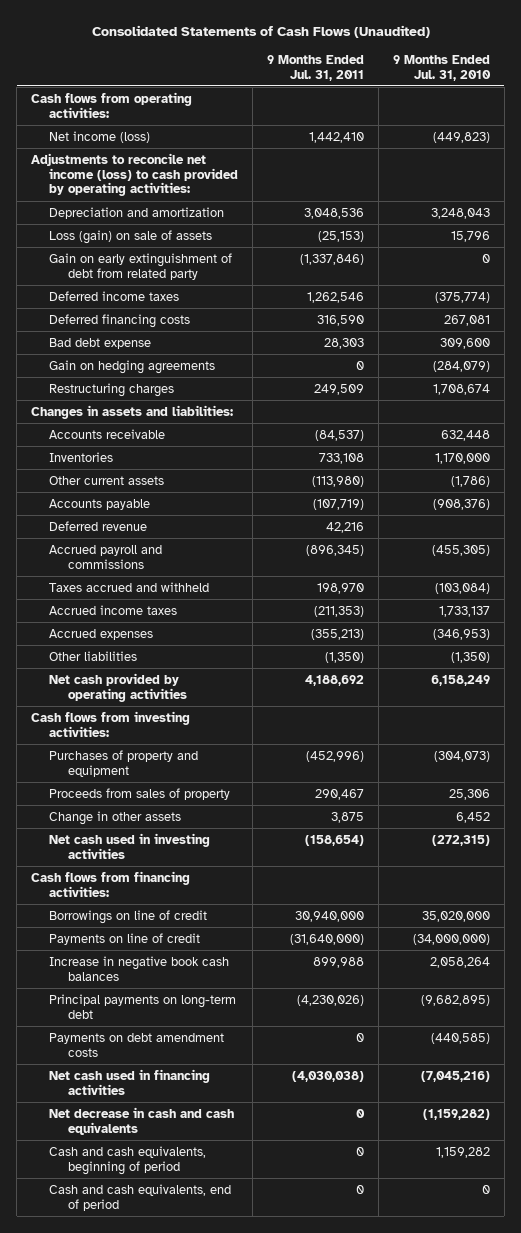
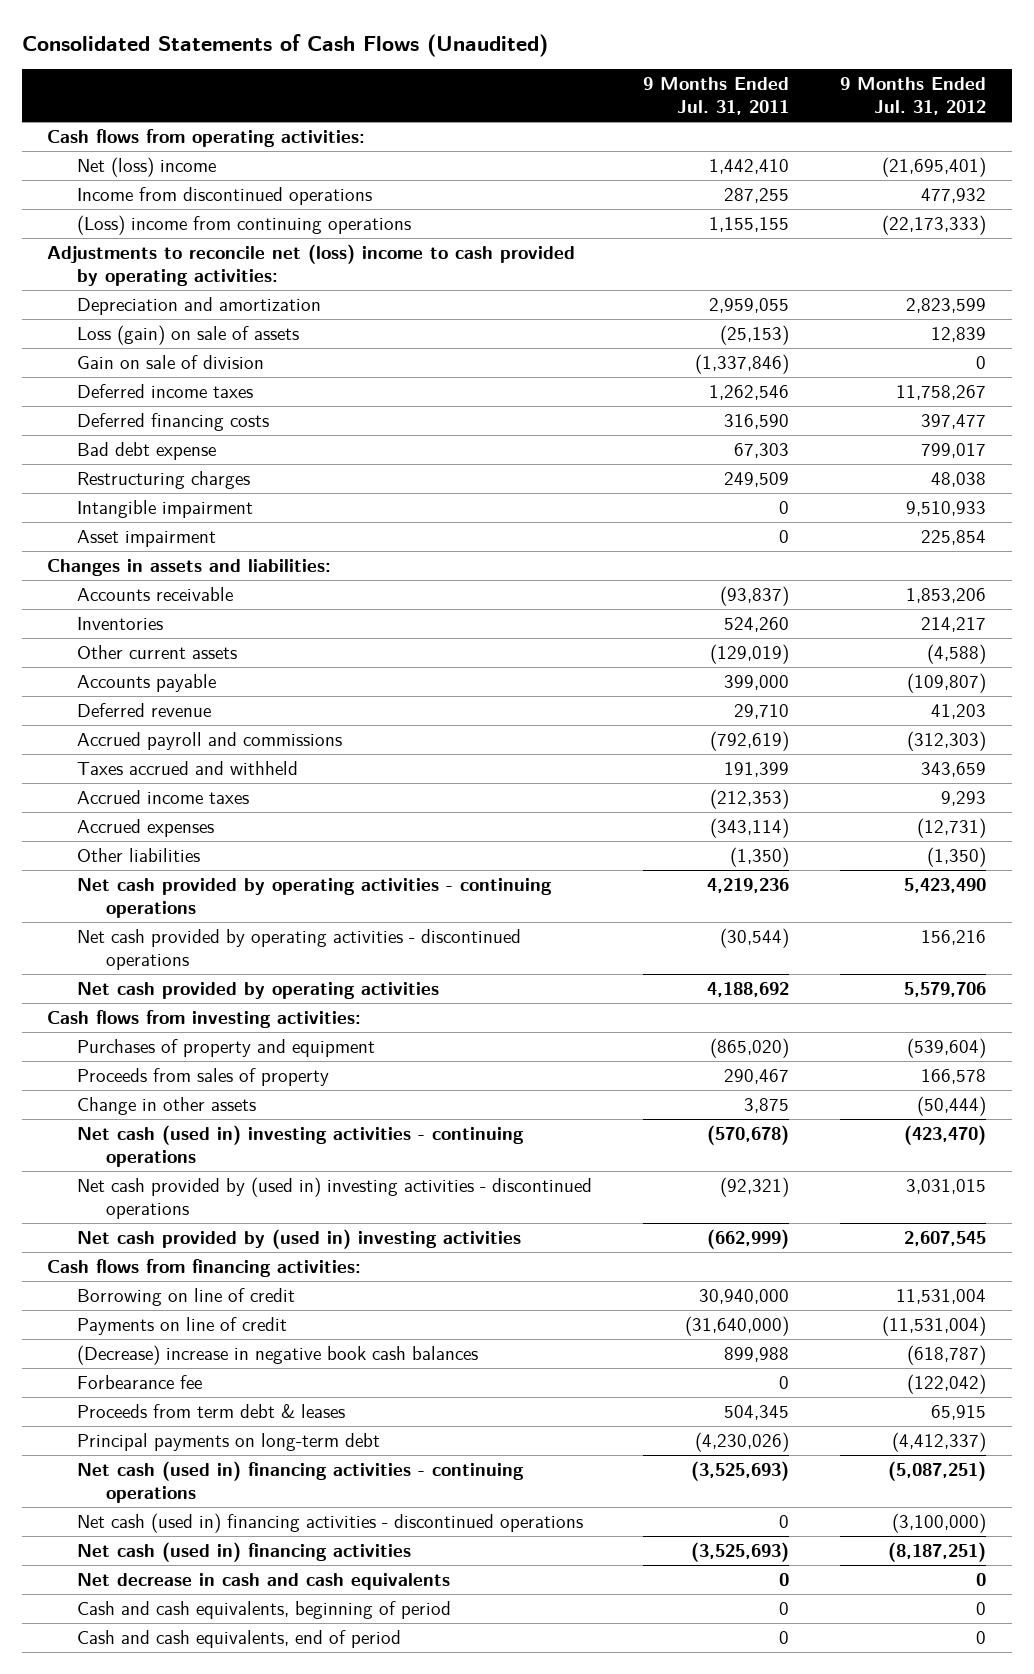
[392,54,491,81] 9 Months Ended Jul. 31, 2010 -> none
none -> [840,77,987,116] 9 Months Ended Jul. 31, 2012
[49,130,151,143] Net income (loss) -> [76,156,216,177] Net (loss) income
none -> [76,186,372,205] Income from discontinued operations
none -> [76,214,411,235] (Loss) income from continuing operations
[31,152,239,197] Adjustments to reconcile net income (loss) to cash provided by operating activities: -> [47,243,576,286] Adjustments to reconcile net (loss) income to cash provided by operating activities:
[304,207,365,219] 3,048,536 -> [708,297,789,313] 2,959,055
[49,252,233,280] Gain on early extinguishment of debt from related party -> [76,354,264,369] Gain on sale of division
[49,359,216,374] Gain on hedging agreements -> none
[324,337,365,349] 28,303 -> [733,442,789,458] 67,303
none -> [76,499,253,518] Intangible impairment
none -> [76,529,216,547] Asset impairment
[315,429,365,441] (84,537) -> [719,585,789,606] (93,837)
[319,452,365,464] 733,108 -> [723,616,789,632] 524,260
[312,475,365,487] (113,980) -> [709,643,789,664] (129,019)
[313,498,365,510] (107,719) -> [723,674,789,690] 399,000
[326,521,365,533] 42,216 -> [733,703,789,719] 29,710
[306,544,365,556] (896,345) -> [709,730,789,751] (792,619)
[317,582,365,594] 198,970 -> [723,761,789,777] 191,399
[314,605,365,617] (211,353) -> [709,788,789,809] (212,353)
[311,628,365,640] (355,213) -> [709,817,789,838] (343,114)
none -> [76,877,552,918] Net cash provided by operating activities - continuing operations
none -> [76,928,521,970] Net cash provided by operating activities - discontinued operations
[306,750,365,762] (452,996) -> [709,1037,789,1058] (865,020)
none -> [76,1124,524,1167] Net cash (used in) investing activities - continuing operations
none -> [76,1176,592,1219] Net cash provided by (used in) investing activities - discontinued operations
[49,832,211,859] Net cash used in investing activities -> [76,1228,521,1249] Net cash provided by (used in) investing activities
[305,834,365,846] (158,654) -> [706,1228,789,1249] (662,999)
[49,909,208,924] Borrowings on line of credit -> [76,1287,295,1306] Borrowing on line of credit
[49,955,230,981] Increase in negative book cash balances -> [76,1344,478,1365] (Decrease) increase in negative book cash balances
none -> [76,1374,202,1389] Forbearance fee
none -> [76,1403,345,1418] Proceeds from term debt & leases
[49,1032,225,1057] Payments on debt amendment costs -> none
none -> [76,1460,524,1503] Net cash (used in) financing activities - continuing operations
none -> [76,1512,583,1533] Net cash (used in) financing activities - discontinued operations
[49,1068,211,1095] Net cash used in financing activities -> [76,1541,411,1562] Net cash (used in) financing activities
[292,1070,365,1082] (4,030,038) -> [690,1541,789,1562] (3,525,693)

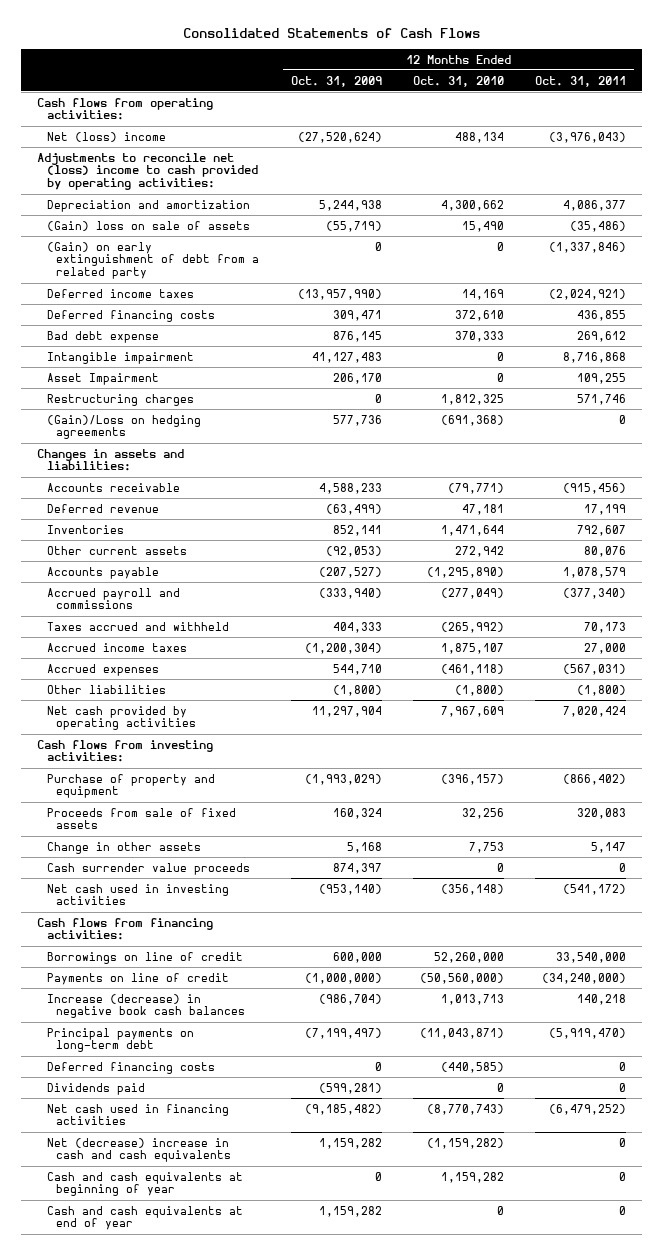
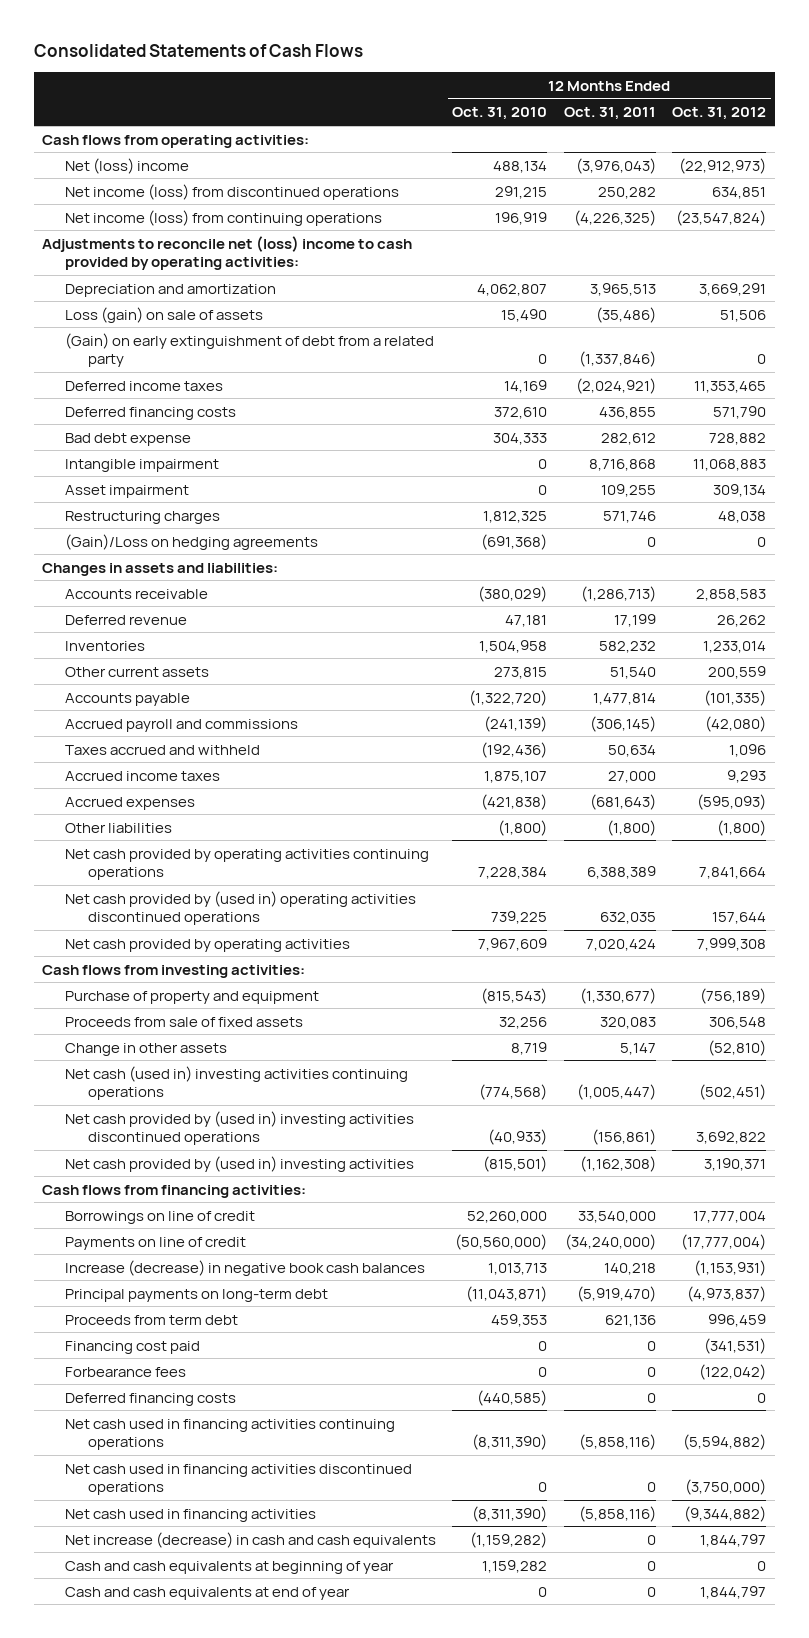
[290,75,382,87] Oct. 31, 2009 -> none
none -> [672,107,767,121] Oct. 31, 2012
none -> [64,183,399,200] Net income (loss) from discontinued operations
none -> [64,209,382,226] Net income (loss) from continuing operations
[441,199,505,211] 4,300,662 -> [477,283,548,296] 4,062,807
[563,199,627,211] 4,086,377 -> [589,282,656,296] 3,965,513
[46,220,250,231] (Gain) loss on sale of assets -> [64,306,263,323] Loss (gain) on sale of assets
[455,330,505,342] 370,333 -> [493,432,548,445] 304,333
[577,330,627,342] 269,612 -> [600,432,656,445] 282,612
[46,372,159,385] Asset Impairment -> [64,484,189,498] Asset impairment
[448,482,505,494] (79,771) -> [478,585,548,602] (380,029)
[563,482,627,494] (915,456) -> [580,585,656,602] (1,286,713)
[441,524,505,536] 1,471,644 -> [479,639,548,653] 1,504,958
[577,524,627,536] 792,607 -> [598,640,656,653] 582,232
[455,545,505,557] 272,942 -> [494,666,548,679] 273,815
[584,545,627,557] 80,076 -> [609,666,656,679] 51,540
[427,566,505,578] (1,295,890) -> [469,689,548,706] (1,322,720)
[563,566,627,578] 1,078,579 -> [592,692,656,705] 1,477,814
[441,587,505,599] (277,049) -> [484,715,548,732] (241,139)
[563,587,627,599] (377,340) -> [589,715,656,732] (306,145)
[441,621,505,633] (265,992) -> [481,741,548,758] (192,436)
[584,621,627,633] 70,173 -> [607,744,656,757] 50,634
[441,663,505,675] (461,118) -> [481,793,548,810] (421,838)
[563,663,627,675] (567,031) -> [589,793,656,810] (681,643)
none -> [64,848,429,881] Net cash provided by operating activities continuing operations
none -> [64,890,416,926] Net cash provided by (used in) operating activities discontinued operations
[441,773,505,785] (396,157) -> [481,987,548,1004] (815,543)
[563,773,627,785] (866,402) -> [579,987,656,1004] (1,330,677)
[46,862,250,875] Cash surrender value proceeds -> none
[469,841,505,853] 7,753 -> [511,1041,548,1055] 8,719
none -> [64,1065,408,1101] Net cash (used in) investing activities continuing operations
none -> [64,1110,414,1146] Net cash provided by (used in) investing activities discontinued operations
[46,883,229,906] Net cash used in investing activities -> [64,1155,414,1172] Net cash provided by (used in) investing activities
[441,883,505,895] (356,148) -> [483,1155,548,1172] (815,501)
[563,883,627,895] (541,172) -> [579,1155,656,1172] (1,162,308)
none -> [64,1314,238,1325] Proceeds from term debt
none -> [64,1340,200,1354] Financing cost paid
none -> [64,1366,186,1377] Forbearance fees
[46,1082,145,1095] Dividends paid -> none
none -> [64,1418,395,1451] Net cash used in financing activities continuing operations
none -> [64,1463,412,1496] Net cash used in financing activities discontinued operations
[427,1103,505,1115] (8,770,743) -> [472,1505,548,1522] (8,311,390)
[549,1103,627,1115] (6,479,252) -> [578,1505,656,1522] (5,858,116)
[46,1137,232,1163] Net (decrease) increase in cash and cash equivalents -> [64,1531,436,1548] Net increase (decrease) in cash and cash equivalents

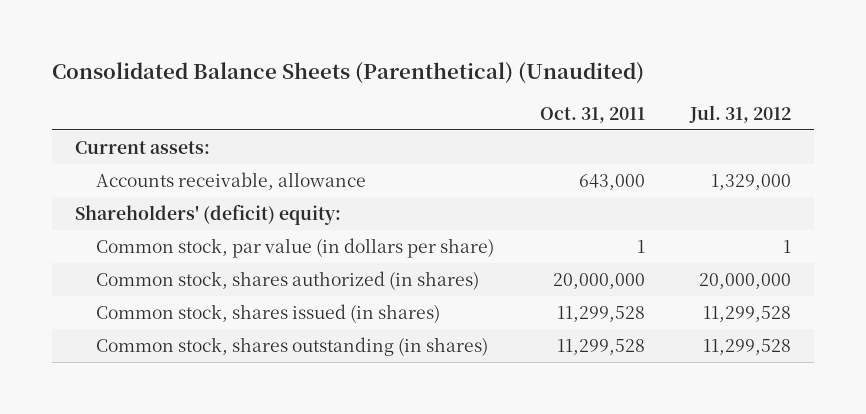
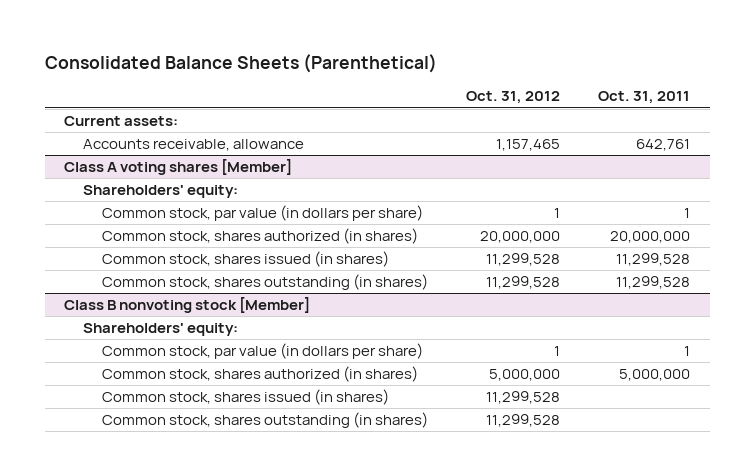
[51,62,644,85] Consolidated Balance Sheets (Parenthetical) (Unaudited) -> [45,53,438,73] Consolidated Balance Sheets (Parenthetical)
[689,104,792,123] Jul. 31, 2012 -> none
none -> [466,91,561,105] Oct. 31, 2012
[578,173,645,190] 643,000 -> [636,139,691,152] 642,761
none -> [64,159,293,176] Class A voting shares [Member]
[74,203,341,225] Shareholders' (deficit) equity: -> [83,185,239,199] Shareholders' equity:
none -> [64,297,311,314] Class B nonvoting stock [Member]
none -> [83,323,239,337] Shareholders' equity:
none -> [102,343,424,360] Common stock, par value (in dollars per share)
none -> [102,366,419,383] Common stock, shares authorized (in shares)
none -> [102,389,390,406] Common stock, shares issued (in shares)
none -> [102,412,429,429] Common stock, shares outstanding (in shares)

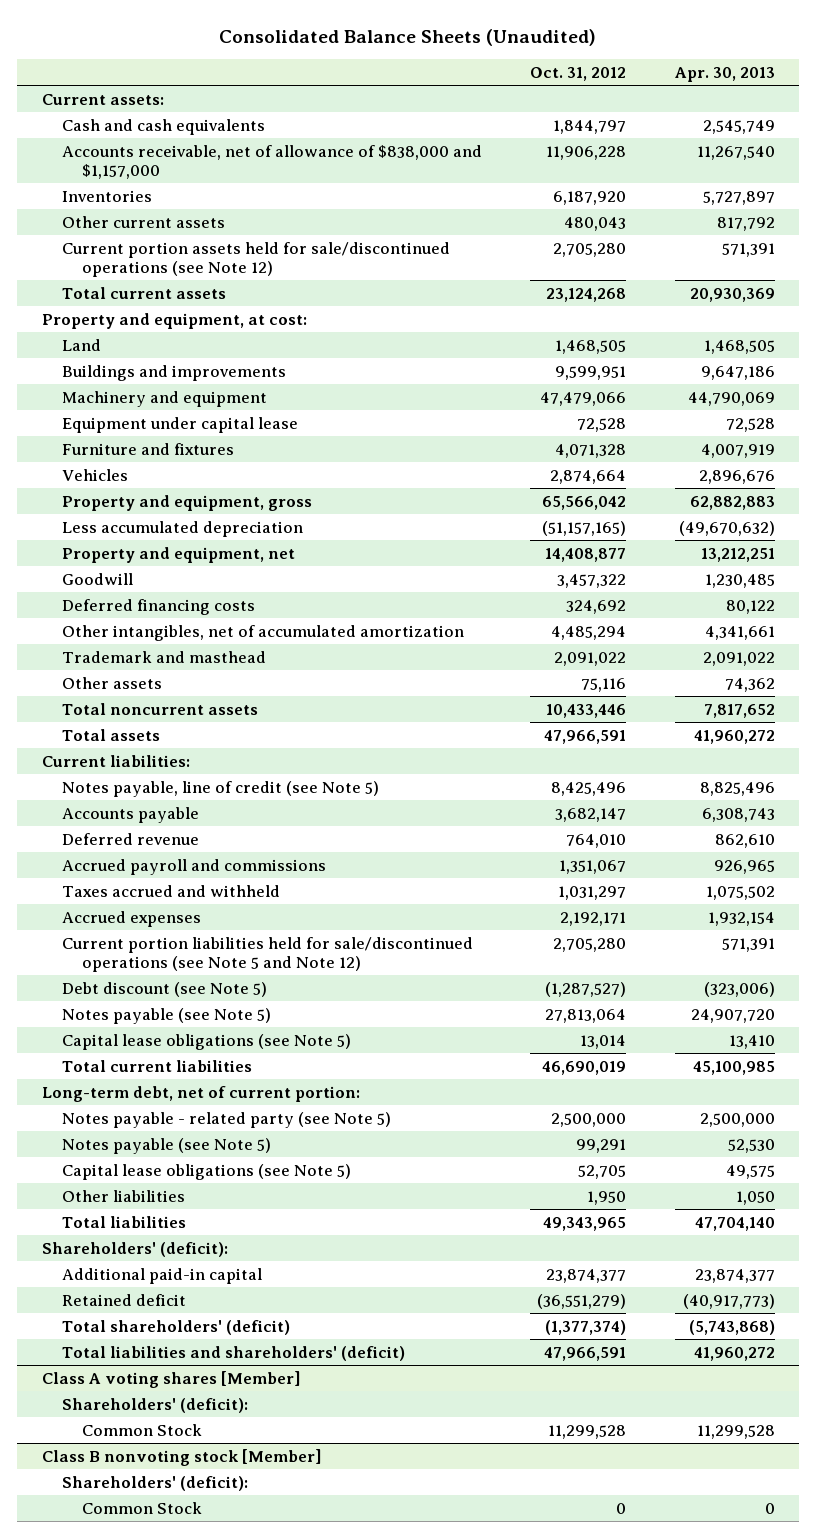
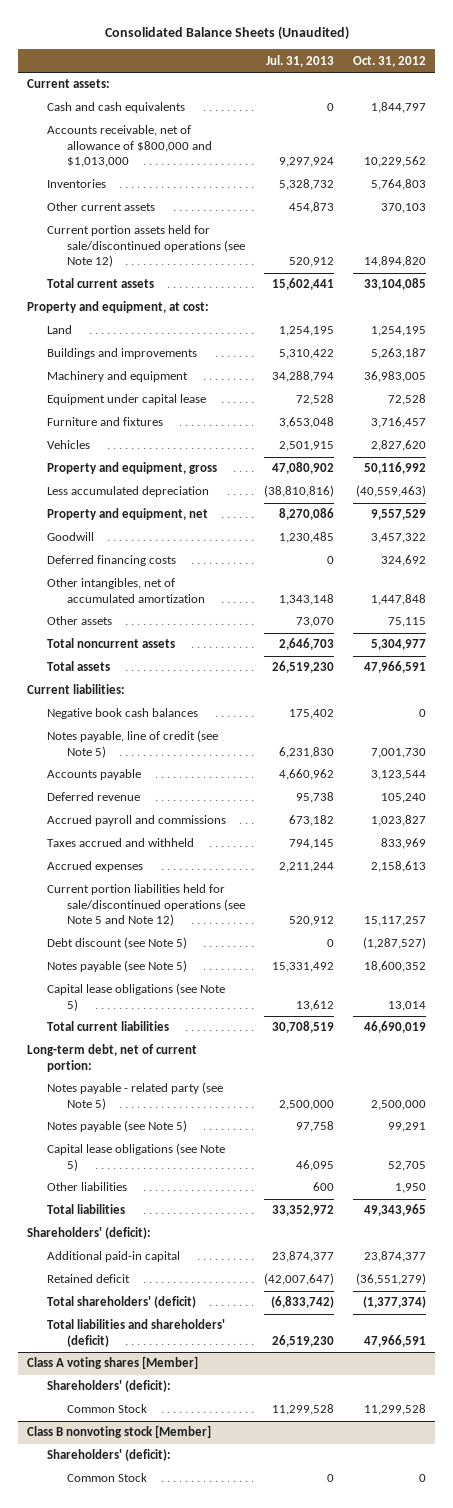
[674,67,775,83] Apr. 30, 2013 -> none
none -> [265,54,334,67] Jul. 31, 2013
[61,144,482,179] Accounts receivable, net of allowance of $838,000 and $1,157,000 -> [47,125,212,168] Accounts receivable, net of allowance of $800,000 and $1,013,000
[546,145,627,160] 11,906,228 -> [363,156,426,168] 10,229,562
[553,190,627,205] 6,187,920 -> [370,179,426,191] 5,764,803
[564,216,627,231] 480,043 -> [380,203,426,214] 370,103
[553,242,627,257] 2,705,280 -> [363,256,426,268] 14,894,820
[546,287,627,302] 23,124,268 -> [363,278,426,291] 33,104,085
[555,339,627,354] 1,468,505 -> [370,326,426,337] 1,254,195
[555,365,627,380] 9,599,951 -> [370,348,426,360] 5,263,187
[540,391,627,406] 47,479,066 -> [363,371,426,383] 36,983,005
[555,443,627,458] 4,071,328 -> [370,417,426,429] 3,716,457
[550,469,627,484] 2,874,664 -> [370,440,426,452] 2,827,620
[542,495,627,510] 65,566,042 -> [363,462,426,475] 50,116,992
[542,520,627,536] (51,157,165) -> [355,485,426,498] (40,559,463)
[545,547,627,562] 14,408,877 -> [370,509,426,521] 9,557,529
[61,650,266,663] Trademark and masthead -> none
[551,625,627,640] 4,485,294 -> [370,593,426,605] 1,447,848
[581,677,627,692] 75,116 -> [387,617,426,628] 75,115
[546,703,627,718] 10,433,446 -> [370,639,426,651] 5,304,977
none -> [47,708,199,720] Negative book cash balances
[551,781,627,796] 8,425,496 -> [370,747,426,758] 7,001,730
[555,807,627,822] 3,682,147 -> [370,770,426,781] 3,123,544
[566,833,627,848] 764,010 -> [380,793,426,804] 105,240
[559,859,627,874] 1,351,067 -> [370,815,426,827] 1,023,827
[558,885,627,900] 1,031,297 -> [380,838,426,850] 833,969
[560,911,627,926] 2,192,171 -> [370,861,426,873] 2,158,613
[553,937,627,952] 2,705,280 -> [363,916,426,927] 15,117,257
[545,1008,627,1023] 27,813,064 -> [363,961,426,973] 18,600,352

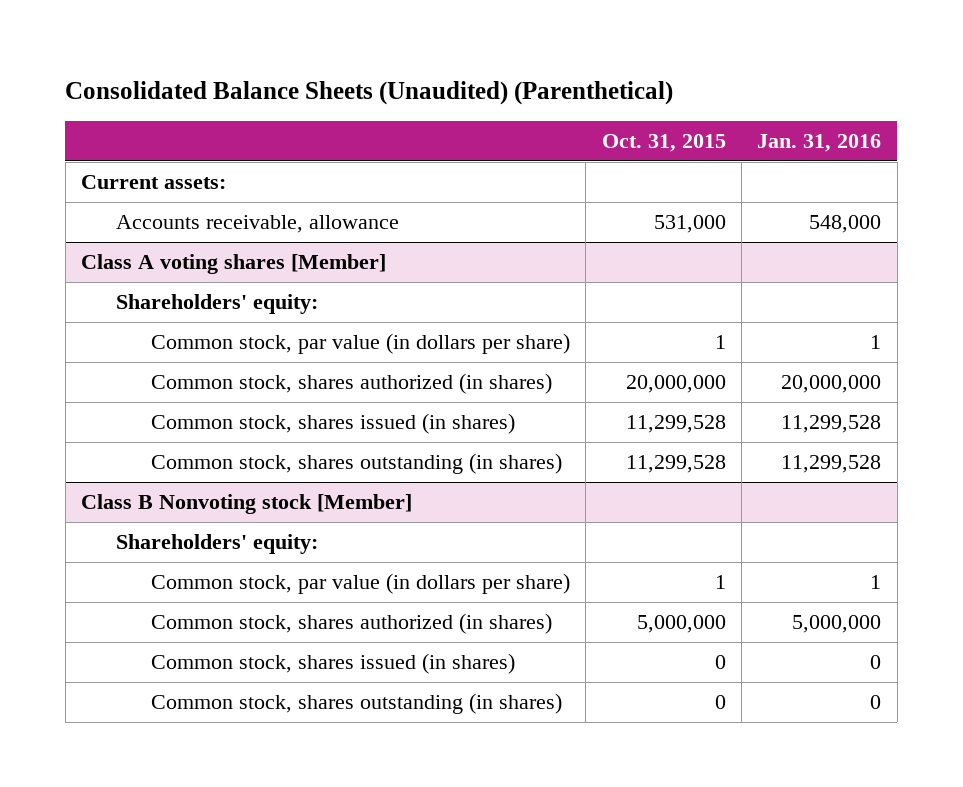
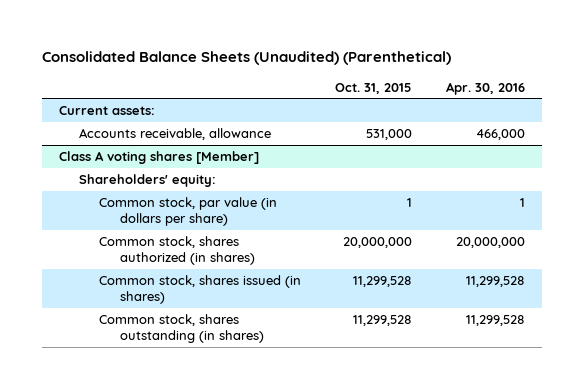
[757,133,882,152] Jan. 31, 2016 -> none
none -> [445,81,525,95] Apr. 30, 2016
[81,493,413,514] Class B Nonvoting stock [Member] -> none
[116,533,319,554] Shareholders' equity: -> none
[150,572,570,594] Common stock, par value (in dollars per share) -> none
[150,612,552,634] Common stock, shares authorized (in shares) -> none
[150,652,515,674] Common stock, shares issued (in shares) -> none
[150,692,562,714] Common stock, shares outstanding (in shares) -> none

